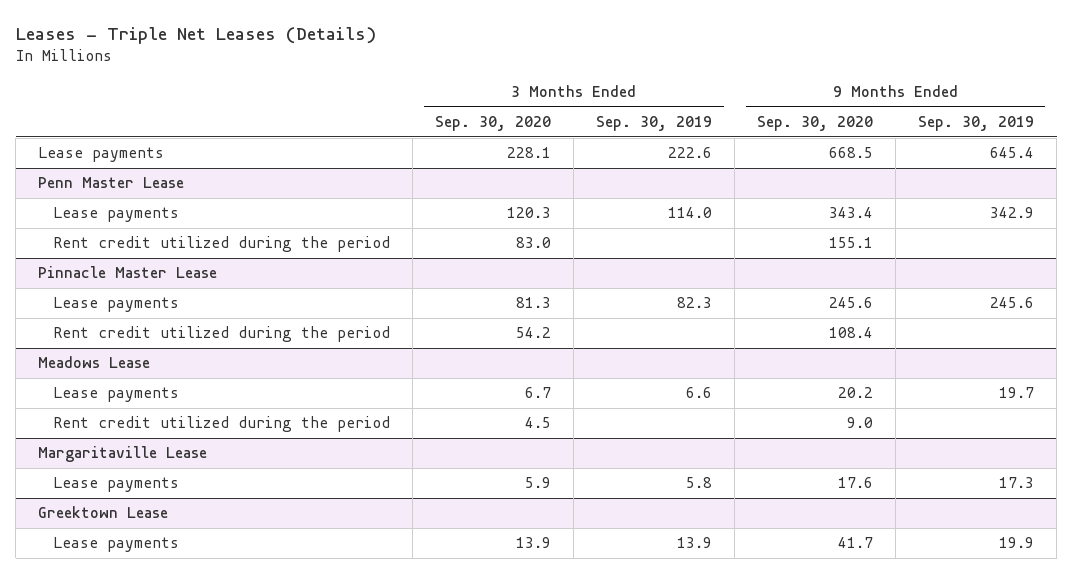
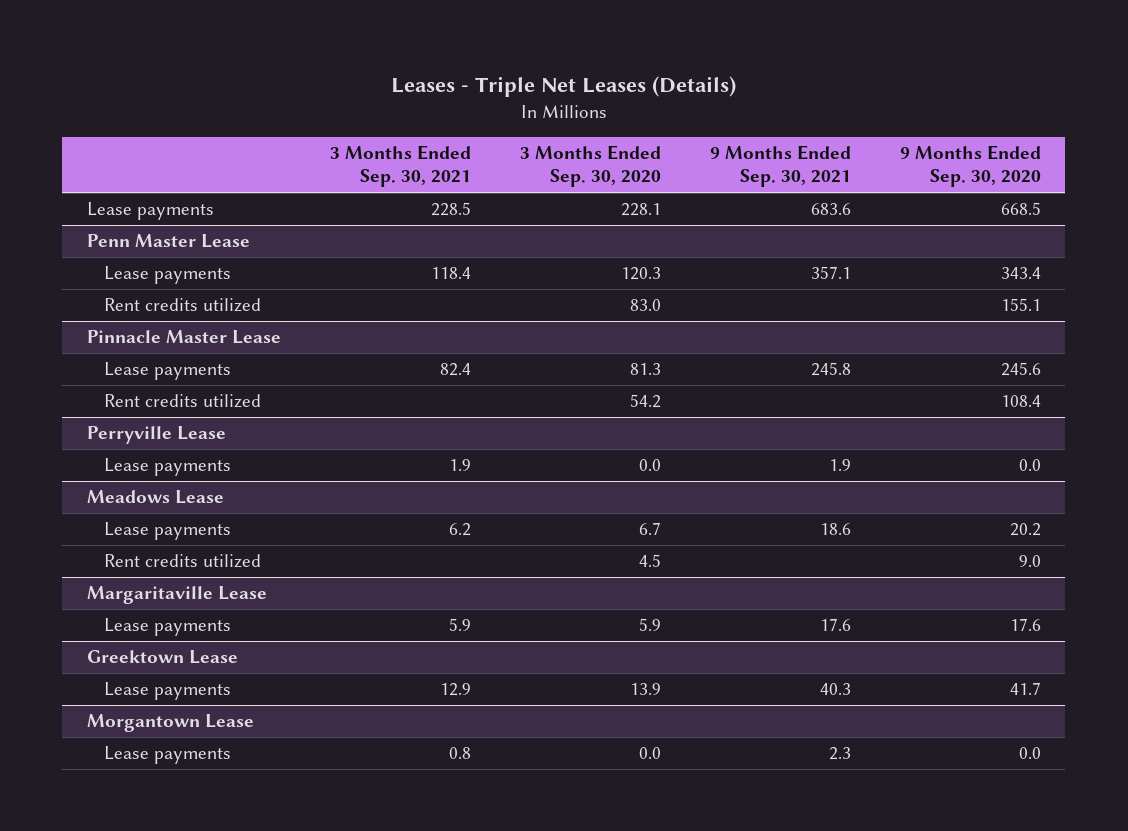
[596,116,713,132] Sep. 30, 2019 -> none
[918,116,1035,132] Sep. 30, 2019 -> none
none -> [329,144,471,188] 3 Months Ended Sep. 30, 2021
none -> [709,144,851,188] 9 Months Ended Sep. 30, 2021
[53,236,391,253] Rent credit utilized during the period -> [104,297,262,312] Rent credits utilized
[53,326,391,343] Rent credit utilized during the period -> [104,393,262,408] Rent credits utilized
none -> [86,425,226,444] Perryville Lease
none -> [104,457,232,476] Lease payments
[53,416,391,433] Rent credit utilized during the period -> [104,553,262,568] Rent credits utilized
none -> [86,713,254,732] Morgantown Lease
none -> [104,745,232,764] Lease payments

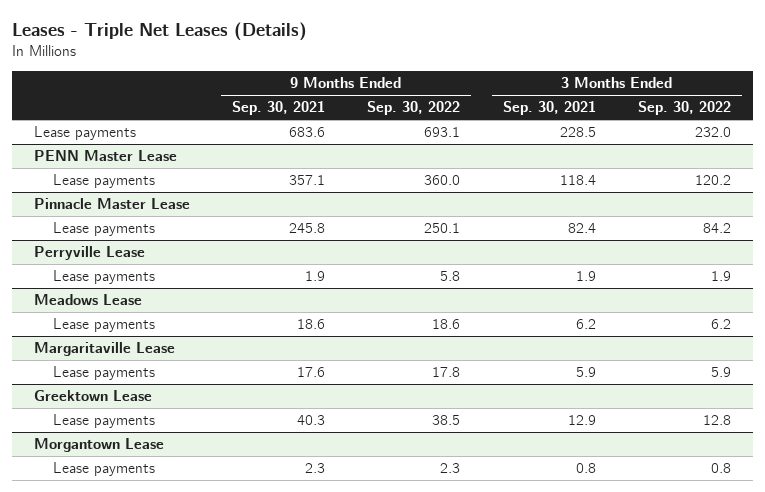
[519,144,661,188] 3 Months Ended Sep. 30, 2020 -> none
[899,144,1041,188] 9 Months Ended Sep. 30, 2020 -> none
none -> [367,101,461,116] Sep. 30, 2022
none -> [638,101,732,116] Sep. 30, 2022
[86,233,250,248] Penn Master Lease -> [33,150,177,162] PENN Master Lease
[104,297,262,312] Rent credits utilized -> none
[104,393,262,408] Rent credits utilized -> none
[104,553,262,568] Rent credits utilized -> none

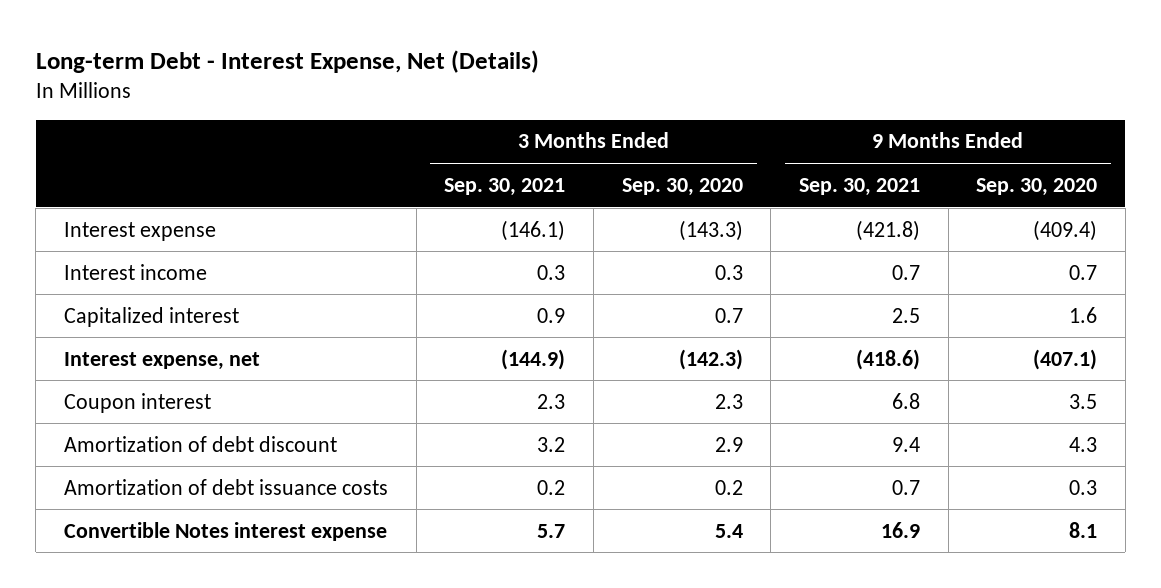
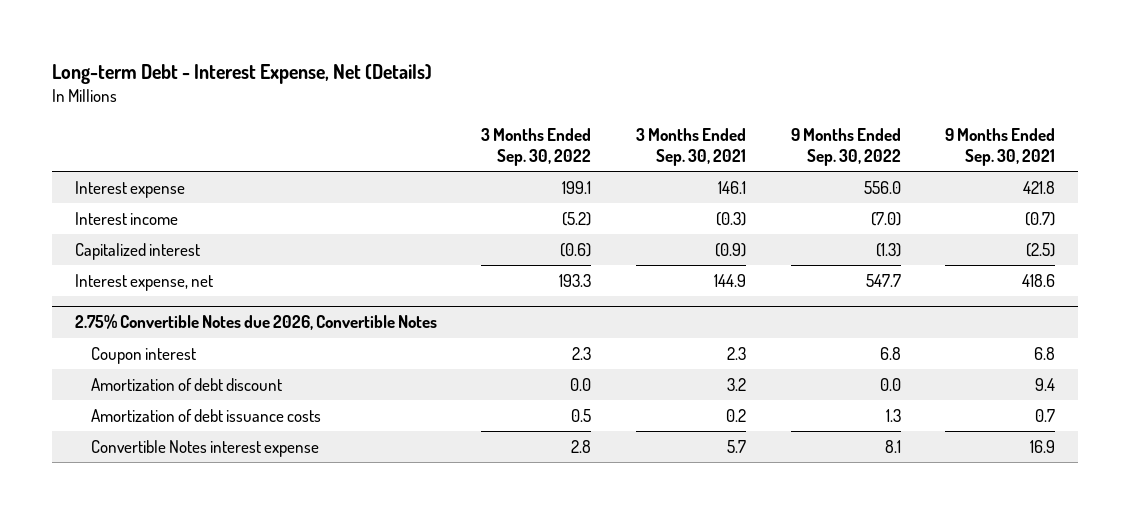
[621,177,743,196] Sep. 30, 2020 -> none
[976,177,1098,196] Sep. 30, 2020 -> none
none -> [481,127,592,166] 3 Months Ended Sep. 30, 2022
none -> [790,127,901,166] 9 Months Ended Sep. 30, 2022
[501,219,566,241] (146.1) -> [717,180,746,194] 146.1
[855,219,920,241] (421.8) -> [1023,180,1056,194] 421.8
[537,264,566,280] 0.3 -> [715,211,746,226] (0.3)
[891,264,920,280] 0.7 -> [1025,211,1056,226] (0.7)
[537,307,566,323] 0.9 -> [714,242,746,257] (0.9)
[891,307,920,323] 2.5 -> [1026,242,1056,257] (2.5)
[501,348,566,370] (144.9) -> [713,273,746,287] 144.9
[855,348,920,370] (418.6) -> [1022,273,1056,287] 418.6
none -> [74,314,437,331] 2.75% Convertible Notes due 2026, Convertible Notes

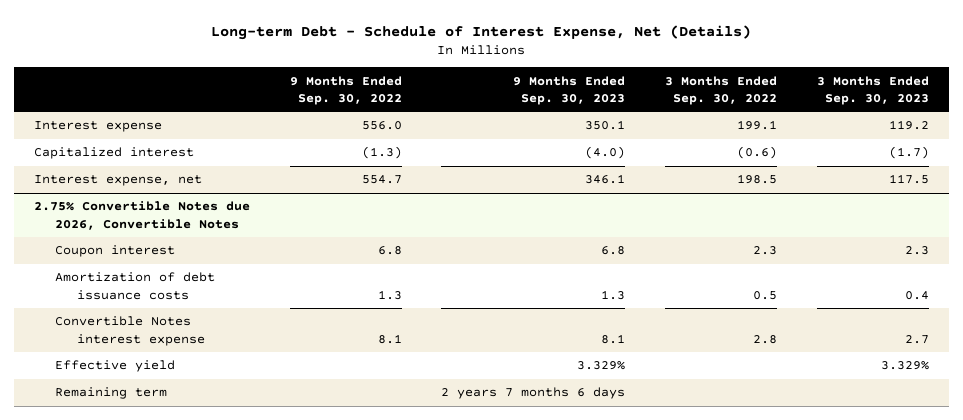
[52,63,433,84] Long-term Debt - Interest Expense, Net (Details) -> [211,24,752,40] Long-term Debt - Schedule of Interest Expense, Net (Details)
[635,127,746,166] 3 Months Ended Sep. 30, 2021 -> none
[945,127,1056,166] 9 Months Ended Sep. 30, 2021 -> none
none -> [513,75,626,106] 9 Months Ended Sep. 30, 2023
none -> [816,75,929,106] 3 Months Ended Sep. 30, 2023
[74,211,178,225] Interest income -> none
[559,273,592,287] 193.3 -> [737,174,778,185] 198.5
[865,273,901,287] 547.7 -> [361,175,402,185] 554.7
[91,377,283,391] Amortization of debt discount -> none
none -> [55,360,176,373] Effective yield
none -> [55,387,168,400] Remaining term

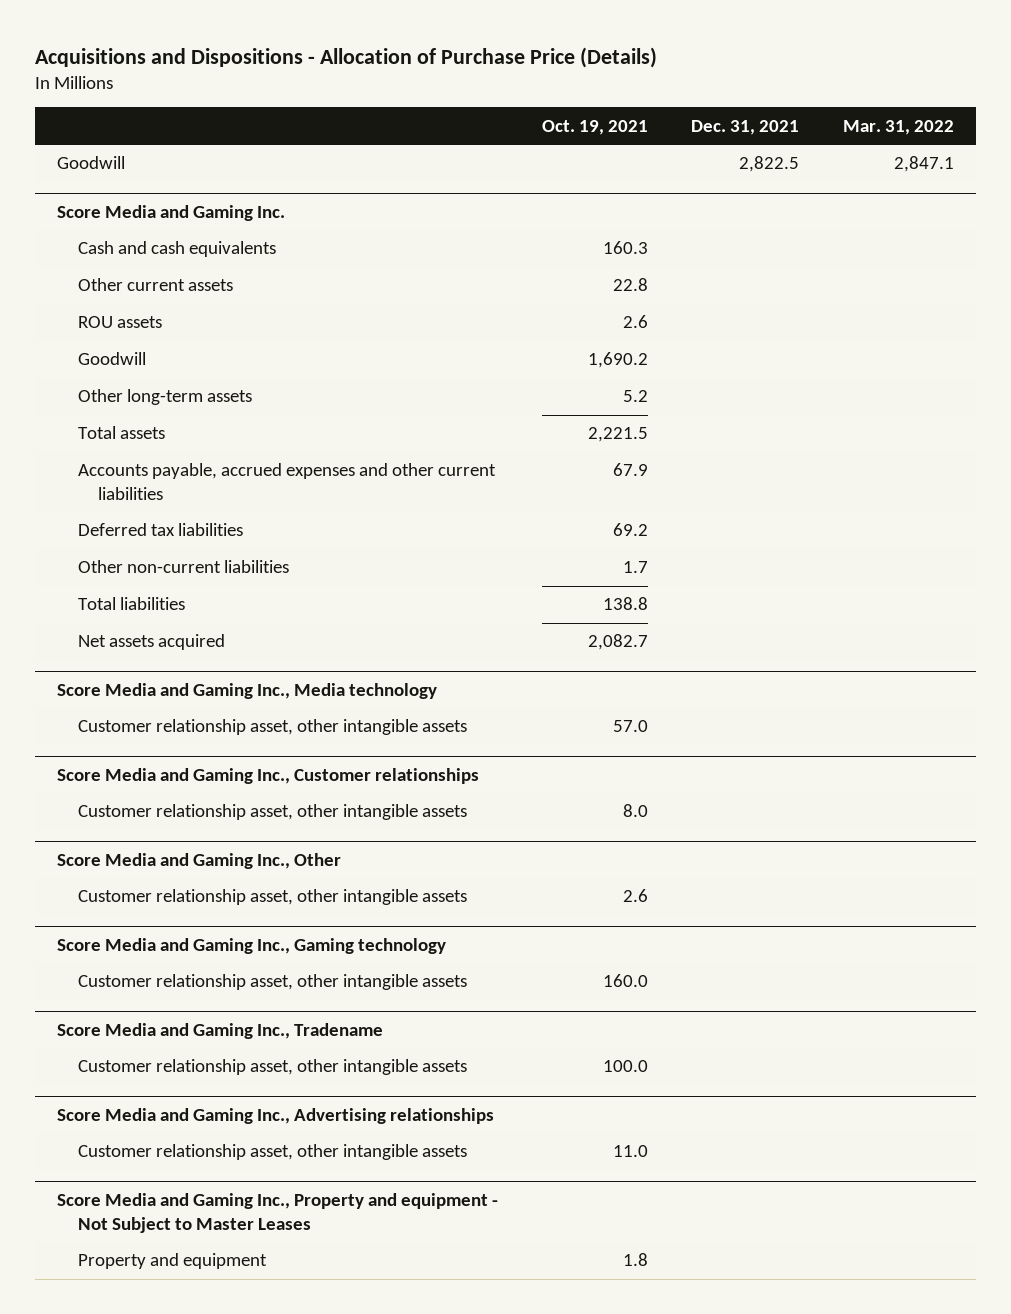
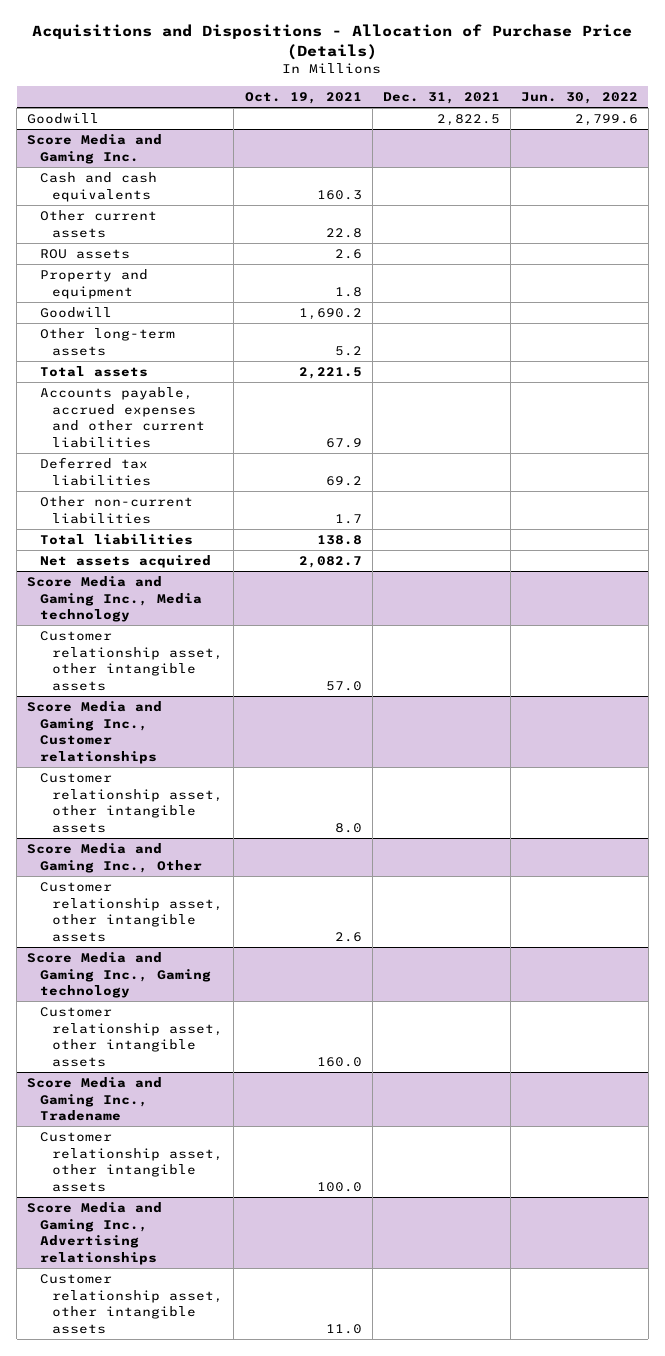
[843,119,955,135] Mar. 31, 2022 -> none
none -> [520,92,638,105] Jun. 30, 2022
none -> [39,268,148,299] Property and equipment
[56,1193,498,1233] Score Media and Gaming Inc., Property and equipment - Not Subject to Master Leases -> none
[77,1253,267,1270] Property and equipment -> none

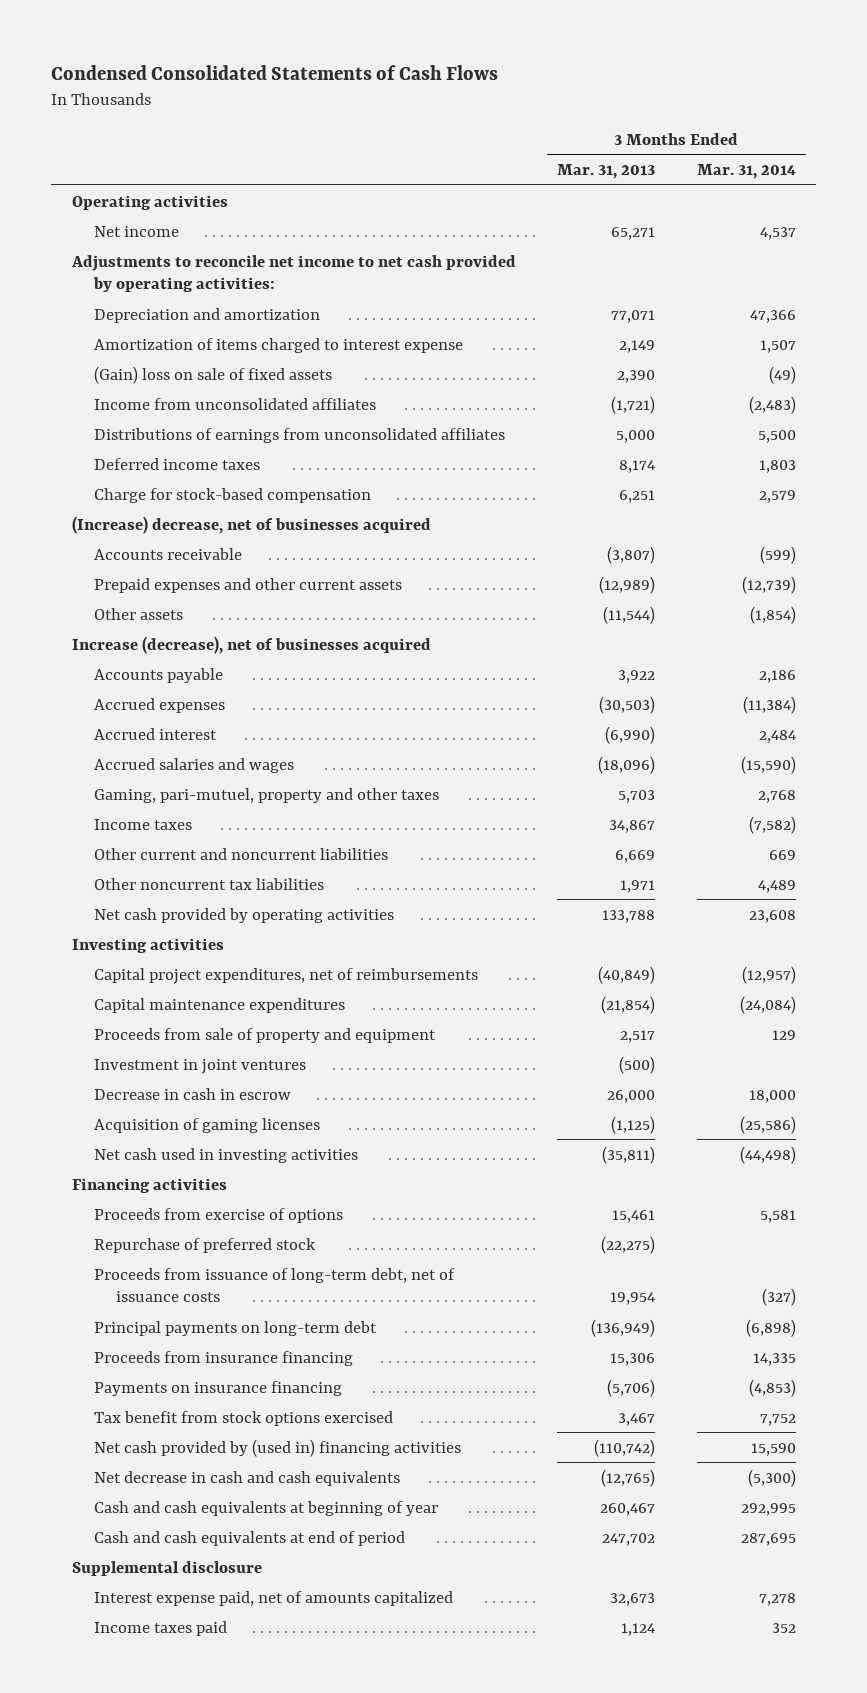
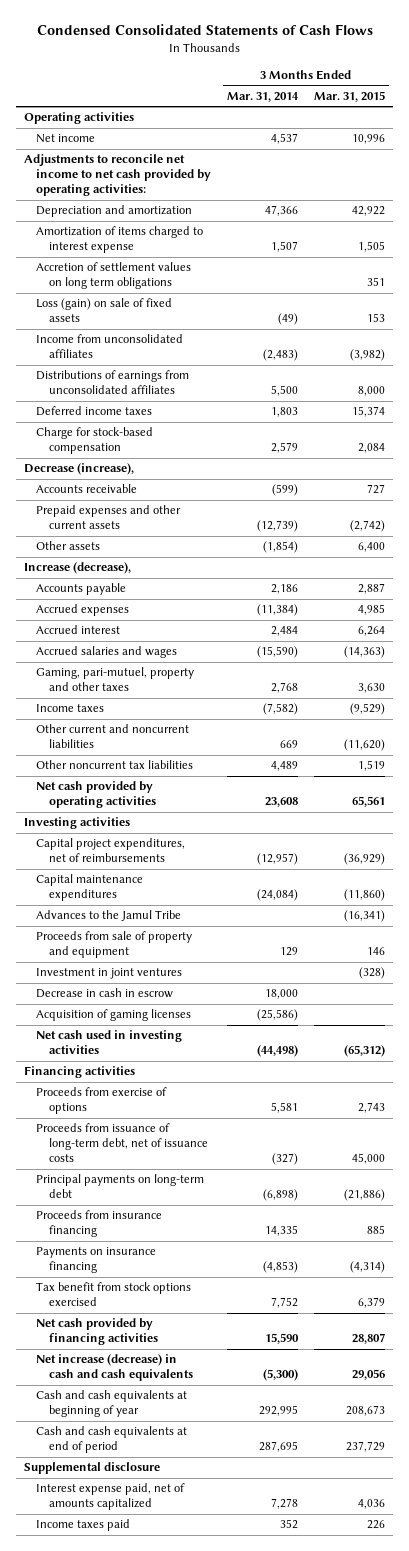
[557,164,656,180] Mar. 31, 2013 -> none
none -> [314,90,386,102] Mar. 31, 2015
none -> [36,262,192,290] Accretion of settlement values on long term obligations
[93,365,332,384] (Gain) loss on sale of fixed assets -> [36,298,173,323] Loss (gain) on sale of fixed assets
[71,515,431,534] (Increase) decrease, net of businesses acquired -> [24,463,135,476] Decrease (increase),
[71,635,431,654] Increase (decrease), net of businesses acquired -> [24,562,132,575] Increase (decrease),
none -> [36,910,182,922] Advances to the Jamul Tribe
[93,1237,316,1253] Repurchase of preferred stock -> none
[93,1438,461,1457] Net cash provided by (used in) financing activities -> [36,1318,158,1346] Net cash provided by financing activities
[93,1470,400,1486] Net decrease in cash and cash equivalents -> [36,1354,193,1382] Net increase (decrease) in cash and cash equivalents

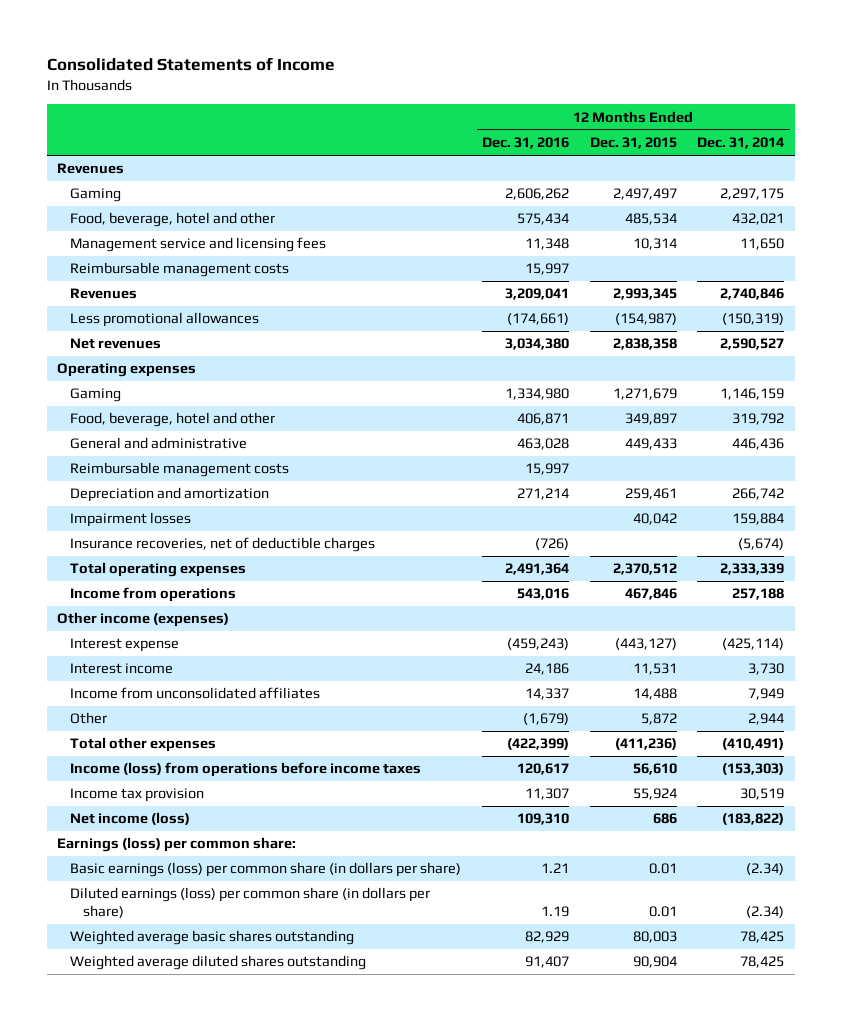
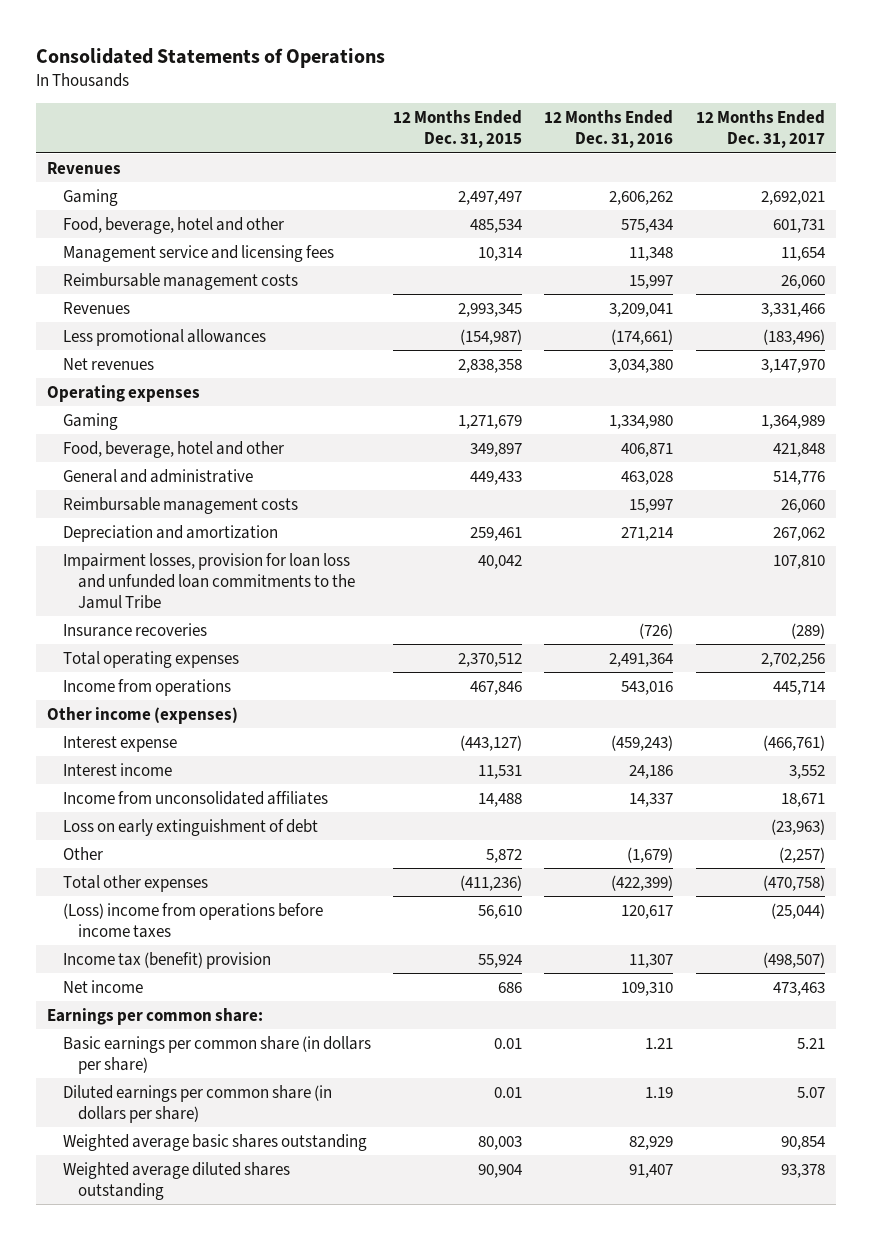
[47,56,336,71] Consolidated Statements of Income -> [36,47,386,68] Consolidated Statements of Operations
[697,137,785,150] Dec. 31, 2014 -> none
none -> [695,110,825,149] 12 Months Ended Dec. 31, 2017
[70,512,192,528] Impairment losses -> [62,552,355,609] Impairment losses, provision for loan loss and unfunded loan commitments to the Jamul Tribe
[70,537,376,553] Insurance recoveries, net of deductible charges -> [62,622,207,637] Insurance recoveries
none -> [62,818,318,836] Loss on early extinguishment of debt
[70,762,422,778] Income (loss) from operations before income taxes -> [62,902,323,938] (Loss) income from operations before income taxes
[70,788,205,803] Income tax provision -> [62,951,271,969] Income tax (benefit) provision
[70,812,191,826] Net income (loss) -> [62,979,143,993] Net income
[57,837,297,853] Earnings (loss) per common share: -> [47,1007,264,1025] Earnings per common share:
[70,862,462,878] Basic earnings (loss) per common share (in dollars per share) -> [62,1035,371,1074] Basic earnings per common share (in dollars per share)
[70,887,431,919] Diluted earnings (loss) per common share (in dollars per share) -> [62,1084,332,1123] Diluted earnings per common share (in dollars per share)

